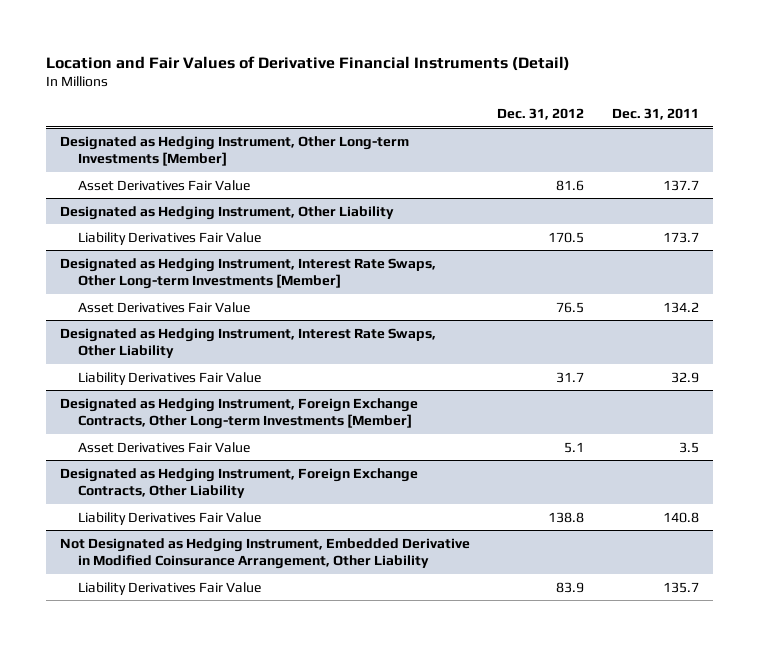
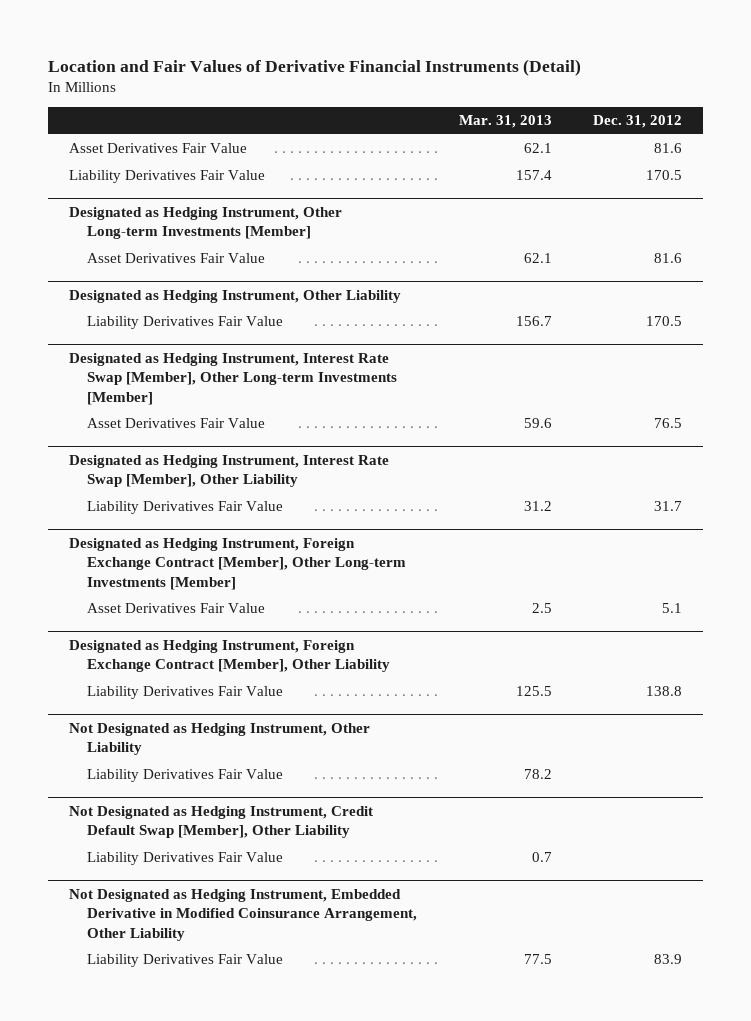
[611,107,699,120] Dec. 31, 2011 -> none
none -> [458,115,552,129] Mar. 31, 2013
none -> [68,143,247,154] Asset Derivatives Fair Value
none -> [68,170,265,184] Liability Derivatives Fair Value
[59,257,436,290] Designated as Hedging Instrument, Interest Rate Swaps, Other Long-term Investments [Member] -> [68,352,398,405] Designated as Hedging Instrument, Interest Rate Swap [Member], Other Long-term Investments [Member]
[59,327,436,359] Designated as Hedging Instrument, Interest Rate Swaps, Other Liability -> [68,454,389,488] Designated as Hedging Instrument, Interest Rate Swap [Member], Other Liability
[59,397,418,430] Designated as Hedging Instrument, Foreign Exchange Contracts, Other Long-term Investments [Member] -> [68,537,407,590] Designated as Hedging Instrument, Foreign Exchange Contract [Member], Other Long-term Investments [Member]
[59,467,418,499] Designated as Hedging Instrument, Foreign Exchange Contracts, Other Liability -> [68,639,391,673] Designated as Hedging Instrument, Foreign Exchange Contract [Member], Other Liability
none -> [68,722,370,756] Not Designated as Hedging Instrument, Other Liability
none -> [87,769,284,783] Liability Derivatives Fair Value
none -> [68,805,373,839] Not Designated as Hedging Instrument, Credit Default Swap [Member], Other Liability
none -> [87,852,284,866] Liability Derivatives Fair Value

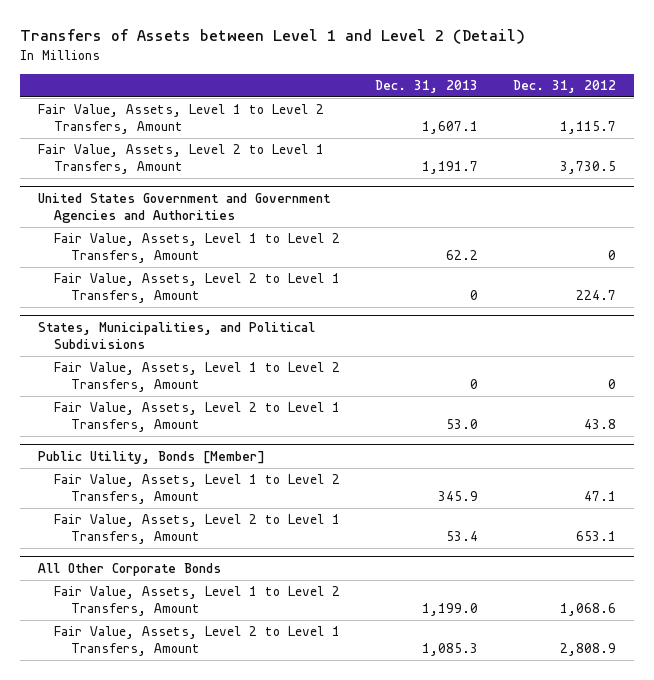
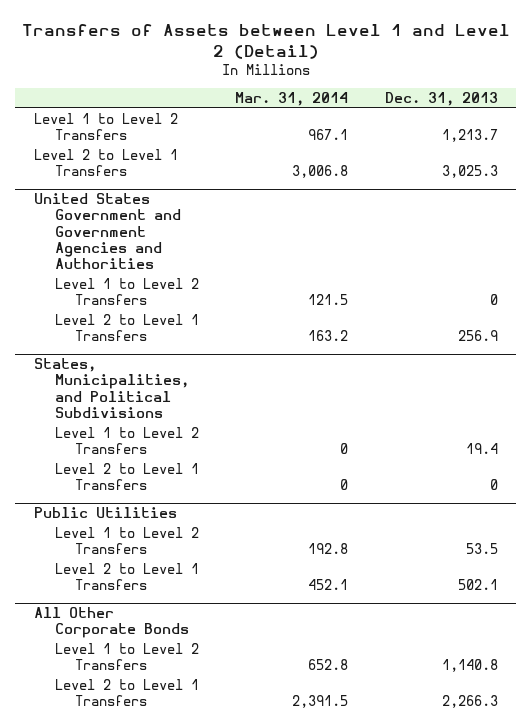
[513,79,617,93] Dec. 31, 2012 -> none
none -> [235,92,349,107] Mar. 31, 2014
[37,104,324,135] Fair Value, Assets, Level 1 to Level 2 Transfers, Amount -> [33,112,178,141] Level 1 to Level 2 Transfers
[422,121,479,135] 1,607.1 -> [441,129,498,143] 1,213.7
[37,144,324,175] Fair Value, Assets, Level 2 to Level 1 Transfers, Amount -> [33,148,178,177] Level 2 to Level 1 Transfers
[422,161,479,175] 1,191.7 -> [441,165,498,179] 3,025.3
[54,233,341,264] Fair Value, Assets, Level 1 to Level 2 Transfers, Amount -> [54,277,199,306] Level 1 to Level 2 Transfers
[446,250,479,261] 62.2 -> [489,294,498,306] 0
[54,273,341,304] Fair Value, Assets, Level 2 to Level 1 Transfers, Amount -> [54,313,199,342] Level 2 to Level 1 Transfers
[470,290,479,301] 0 -> [457,330,498,342] 256.9
[37,450,265,464] Public Utility, Bonds [Member] -> none
[54,362,341,393] Fair Value, Assets, Level 1 to Level 2 Transfers, Amount -> [54,426,199,455] Level 1 to Level 2 Transfers
[470,379,479,390] 0 -> [465,443,498,455] 19.4
[54,402,341,433] Fair Value, Assets, Level 2 to Level 1 Transfers, Amount -> [54,462,199,491] Level 2 to Level 1 Transfers
[446,419,479,430] 53.0 -> [489,479,498,491] 0
none -> [33,507,177,519] Public Utilities
[54,474,341,505] Fair Value, Assets, Level 1 to Level 2 Transfers, Amount -> [54,526,199,555] Level 1 to Level 2 Transfers
[438,491,479,502] 345.9 -> [465,543,498,555] 53.5
[54,514,341,545] Fair Value, Assets, Level 2 to Level 1 Transfers, Amount -> [54,562,199,591] Level 2 to Level 1 Transfers
[446,531,479,542] 53.4 -> [457,579,498,591] 502.1
[54,586,341,617] Fair Value, Assets, Level 1 to Level 2 Transfers, Amount -> [54,642,199,671] Level 1 to Level 2 Transfers
[422,603,479,617] 1,199.0 -> [441,659,498,673] 1,140.8
[54,626,341,657] Fair Value, Assets, Level 2 to Level 1 Transfers, Amount -> [54,678,199,707] Level 2 to Level 1 Transfers
[422,643,479,657] 1,085.3 -> [441,695,498,709] 2,266.3

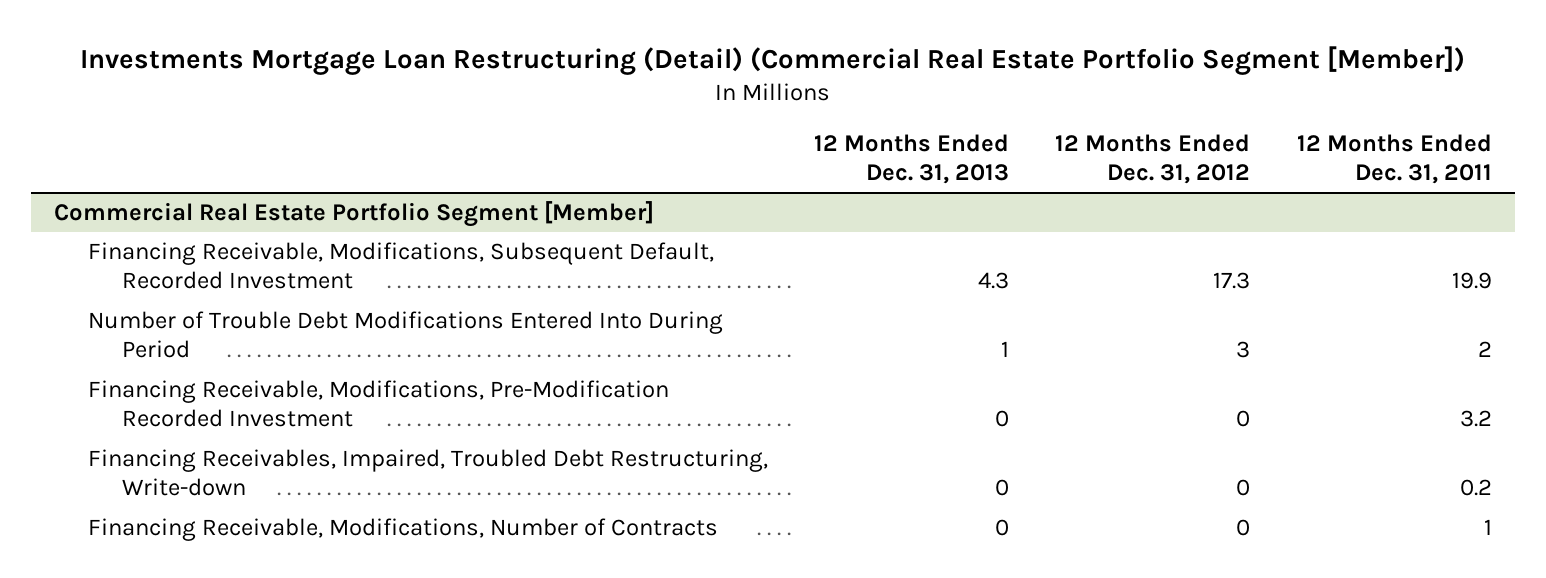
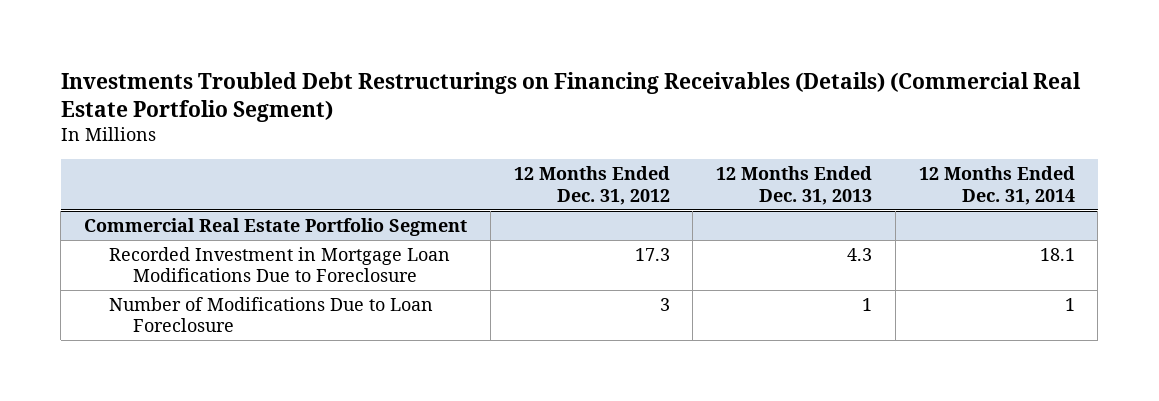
[79,45,1465,75] Investments Mortgage Loan Restructuring (Detail) (Commercial Real Estate Portfolio Segment [Member]) -> [60,71,1081,122] Investments Troubled Debt Restructurings on Financing Receivables (Details) (Commercial Real Estate Portfolio Segment)
[1296,134,1492,185] 12 Months Ended Dec. 31, 2011 -> none
none -> [918,166,1075,205] 12 Months Ended Dec. 31, 2014
[88,380,670,428] Financing Receivable, Modifications, Pre-Modification Recorded Investment -> none
[88,449,769,497] Financing Receivables, Impaired, Troubled Debt Restructuring, Write-down -> none
[88,518,719,542] Financing Receivable, Modifications, Number of Contracts -> none
[54,201,655,228] Commercial Real Estate Portfolio Segment [Member] -> [83,217,467,236] Commercial Real Estate Portfolio Segment
[88,242,715,290] Financing Receivable, Modifications, Subsequent Default, Recorded Investment -> [108,246,450,283] Recorded Investment in Mortgage Loan Modifications Due to Foreclosure
[88,311,724,359] Number of Trouble Debt Modifications Entered Into During Period -> [108,296,433,333] Number of Modifications Due to Loan Foreclosure

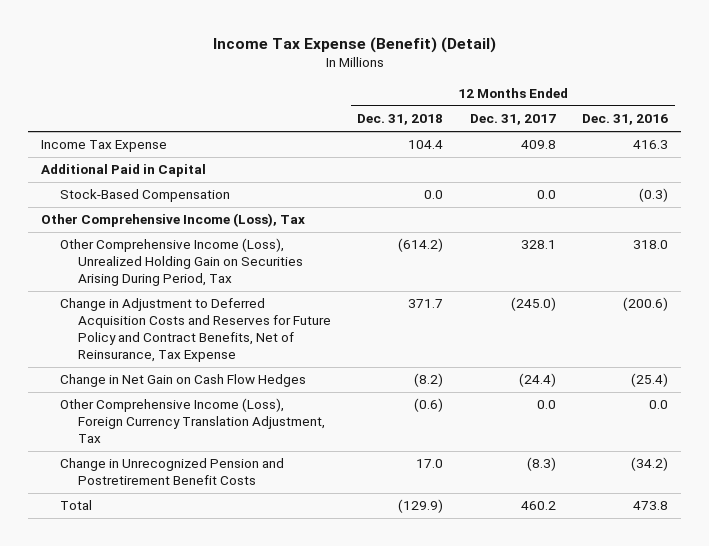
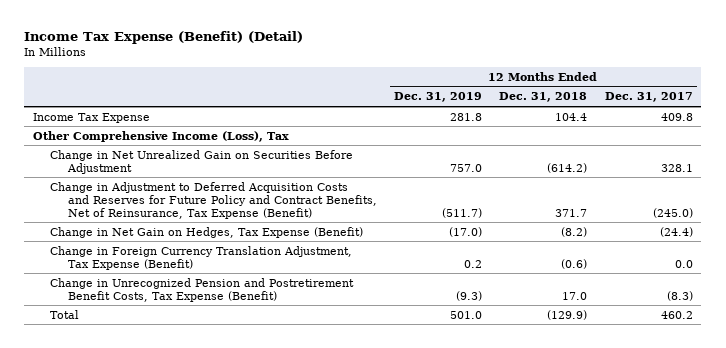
[582,114,669,126] Dec. 31, 2016 -> none
none -> [394,92,483,103] Dec. 31, 2019
[41,164,207,178] Additional Paid in Capital -> none
[59,189,230,203] Stock-Based Compensation -> none
[59,238,303,287] Other Comprehensive Income (Loss), Unrealized Holding Gain on Securities Arising During Period, Tax -> [50,149,354,174] Change in Net Unrealized Gain on Securities Before Adjustment
[59,298,331,362] Change in Adjustment to Deferred Acquisition Costs and Reserves for Future Policy and Contract Benefits, Net of Reinsurance, Tax Expense -> [50,181,377,219] Change in Adjustment to Deferred Acquisition Costs and Reserves for Future Policy and Contract Benefits, Net of Reinsurance, Tax Expense (Benefit)
[59,374,306,388] Change in Net Gain on Cash Flow Hedges -> [50,226,364,238] Change in Net Gain on Hedges, Tax Expense (Benefit)
[59,398,325,444] Other Comprehensive Income (Loss), Foreign Currency Translation Adjustment, Tax -> [50,245,353,270] Change in Foreign Currency Translation Adjustment, Tax Expense (Benefit)
[59,458,284,486] Change in Unrecognized Pension and Postretirement Benefit Costs -> [50,277,355,302] Change in Unrecognized Pension and Postretirement Benefit Costs, Tax Expense (Benefit)

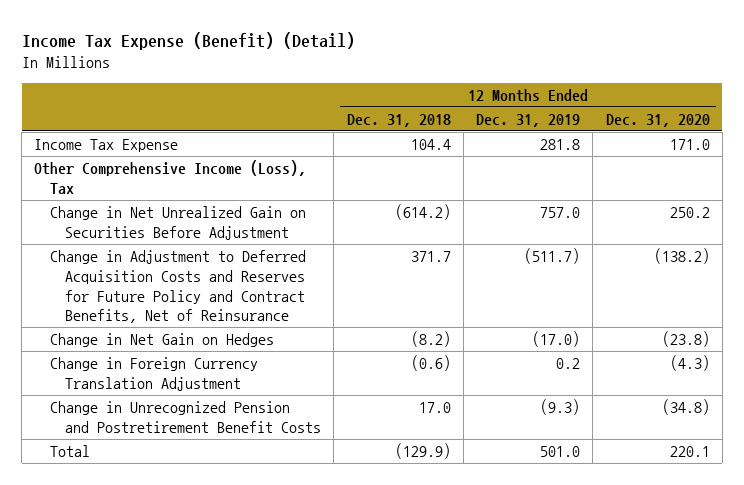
[604,92,693,103] Dec. 31, 2017 -> none
none -> [605,113,710,127] Dec. 31, 2020
[50,181,377,219] Change in Adjustment to Deferred Acquisition Costs and Reserves for Future Policy and Contract Benefits, Net of Reinsurance, Tax Expense (Benefit) -> [49,250,306,324] Change in Adjustment to Deferred Acquisition Costs and Reserves for Future Policy and Contract Benefits, Net of Reinsurance
[50,226,364,238] Change in Net Gain on Hedges, Tax Expense (Benefit) -> [49,333,274,348] Change in Net Gain on Hedges
[50,245,353,270] Change in Foreign Currency Translation Adjustment, Tax Expense (Benefit) -> [49,357,258,391] Change in Foreign Currency Translation Adjustment
[50,277,355,302] Change in Unrecognized Pension and Postretirement Benefit Costs, Tax Expense (Benefit) -> [49,401,322,433] Change in Unrecognized Pension and Postretirement Benefit Costs

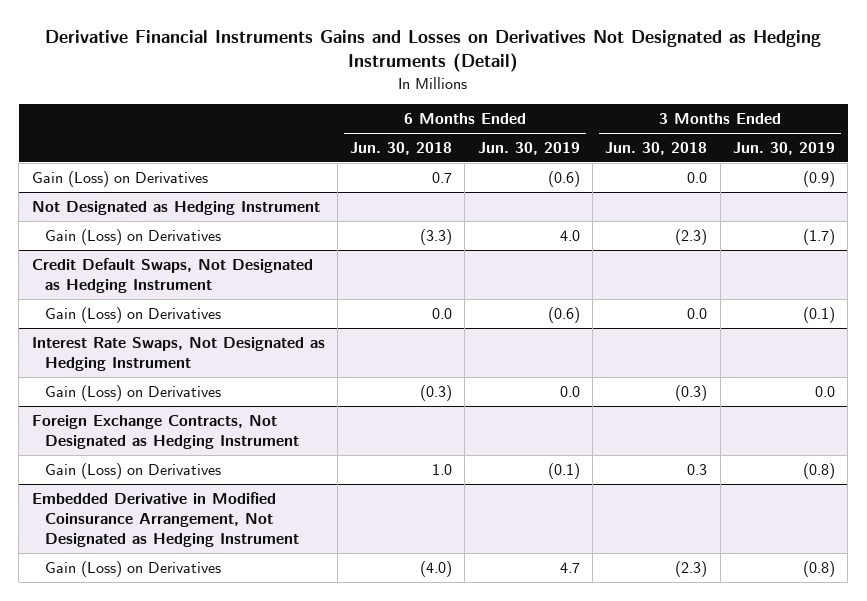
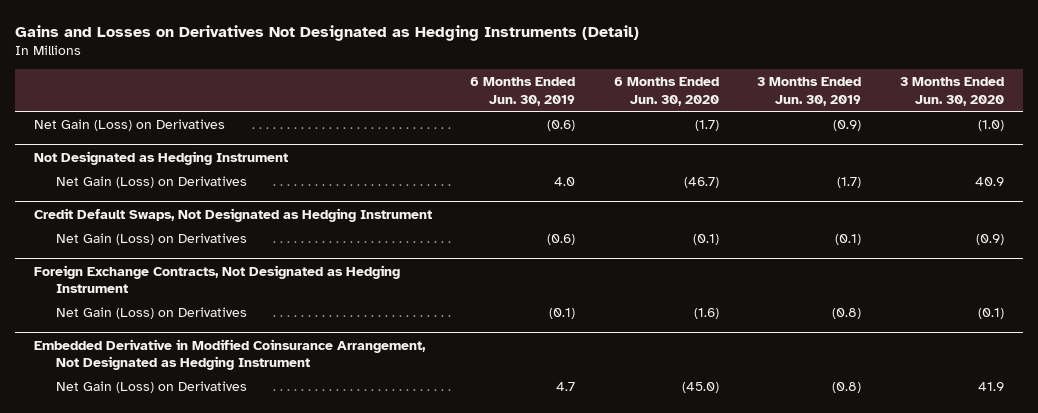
[45,30,822,73] Derivative Financial Instruments Gains and Losses on Derivatives Not Designated as Hedging Instruments (Detail) -> [14,24,639,41] Gains and Losses on Derivatives Not Designated as Hedging Instruments (Detail)
[350,141,453,155] Jun. 30, 2018 -> none
[605,141,708,155] Jun. 30, 2018 -> none
none -> [613,77,719,106] 6 Months Ended Jun. 30, 2020
none -> [899,77,1004,106] 3 Months Ended Jun. 30, 2020
[31,170,208,187] Gain (Loss) on Derivatives -> [34,118,226,131] Net Gain (Loss) on Derivatives
[44,228,221,245] Gain (Loss) on Derivatives -> [55,175,247,188] Net Gain (Loss) on Derivatives
[31,336,325,371] Interest Rate Swaps, Not Designated as Hedging Instrument -> none
[44,384,221,401] Gain (Loss) on Derivatives -> none
[44,306,221,323] Gain (Loss) on Derivatives -> [55,232,247,245] Net Gain (Loss) on Derivatives
[44,462,221,479] Gain (Loss) on Derivatives -> [55,306,247,319] Net Gain (Loss) on Derivatives
[44,560,221,577] Gain (Loss) on Derivatives -> [55,380,247,393] Net Gain (Loss) on Derivatives

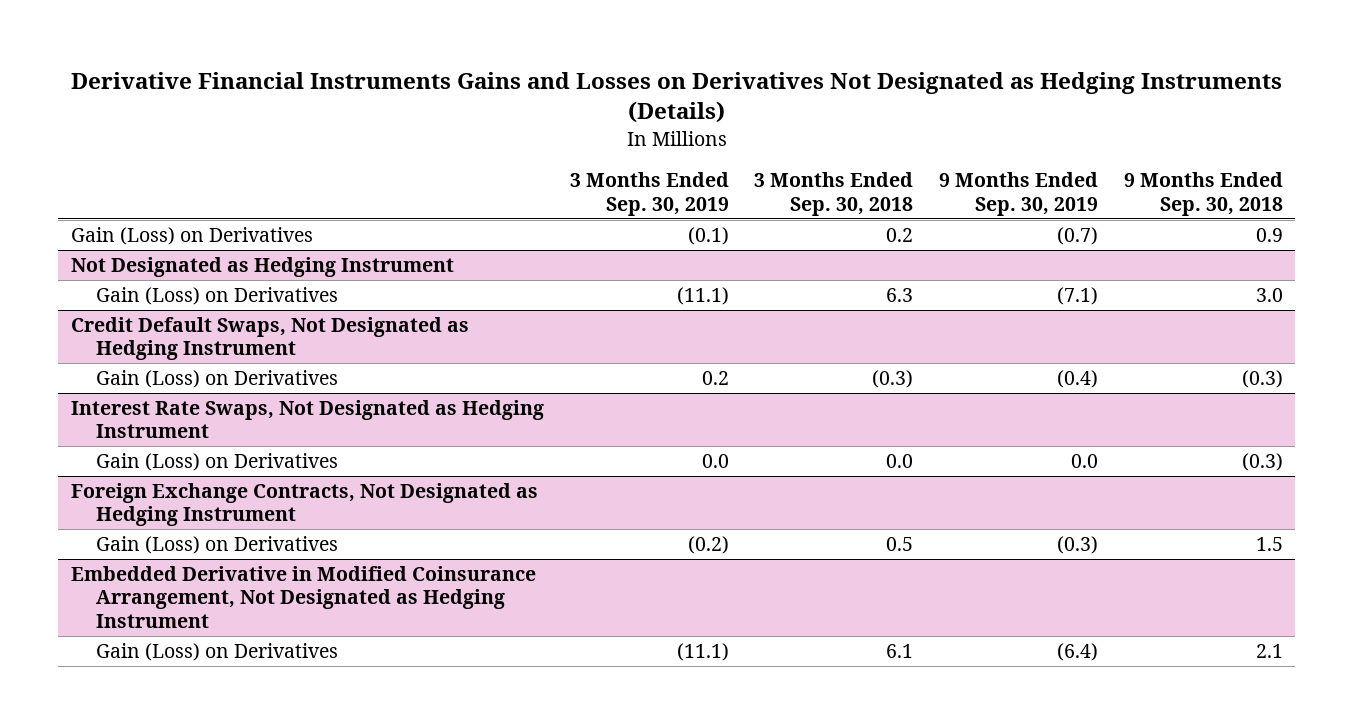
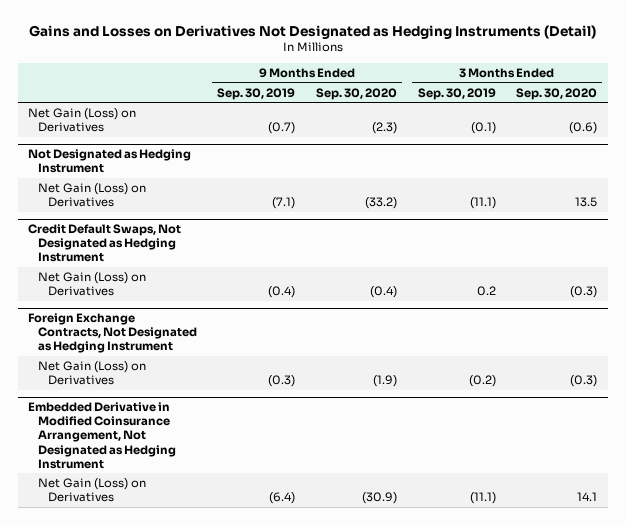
[70,71,1282,124] Derivative Financial Instruments Gains and Losses on Derivatives Not Designated as Hedging Instruments (Details) -> [28,24,596,39] Gains and Losses on Derivatives Not Designated as Hedging Instruments (Detail)
[754,172,914,216] 3 Months Ended Sep. 30, 2018 -> none
[1123,172,1283,216] 9 Months Ended Sep. 30, 2018 -> none
none -> [316,87,398,100] Sep. 30, 2020
none -> [516,87,598,100] Sep. 30, 2020
[71,226,314,245] Gain (Loss) on Derivatives -> [28,107,137,133] Net Gain (Loss) on Derivatives
[96,286,339,305] Gain (Loss) on Derivatives -> [37,182,146,208] Net Gain (Loss) on Derivatives
[71,399,545,439] Interest Rate Swaps, Not Designated as Hedging Instrument -> none
[96,452,339,471] Gain (Loss) on Derivatives -> none
[96,369,339,388] Gain (Loss) on Derivatives -> [37,271,146,297] Net Gain (Loss) on Derivatives
[96,535,339,554] Gain (Loss) on Derivatives -> [37,360,146,386] Net Gain (Loss) on Derivatives
[96,642,339,661] Gain (Loss) on Derivatives -> [37,477,146,503] Net Gain (Loss) on Derivatives

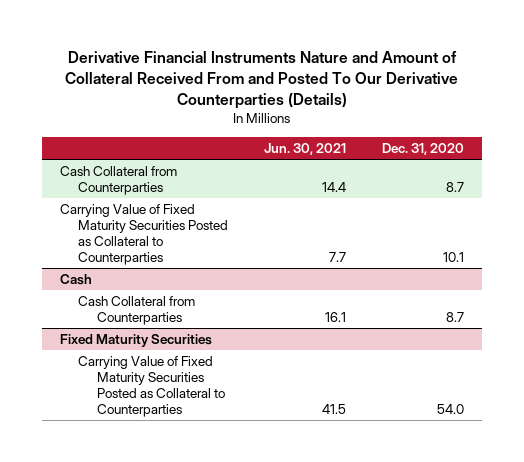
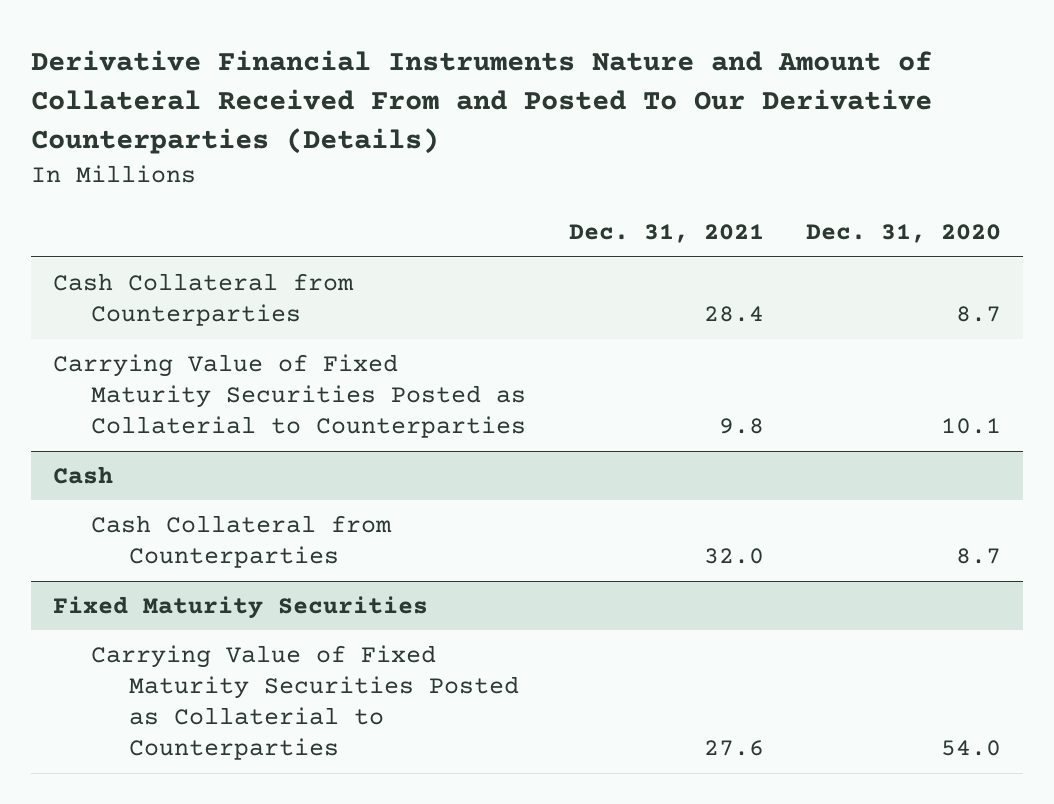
[264,142,347,155] Jun. 30, 2021 -> none
none -> [568,224,764,244] Dec. 31, 2021
[59,203,229,265] Carrying Value of Fixed Maturity Securities Posted as Collateral to Counterparties -> [52,354,526,439] Carrying Value of Fixed Maturity Securities Posted as Collaterial to Counterparties
[78,355,225,417] Carrying Value of Fixed Maturity Securities Posted as Collateral to Counterparties -> [90,645,520,761] Carrying Value of Fixed Maturity Securities Posted as Collaterial to Counterparties

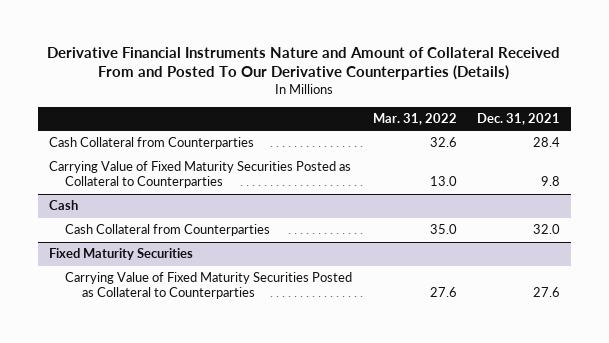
[806,224,1002,244] Dec. 31, 2020 -> none
none -> [372,112,457,125] Mar. 31, 2022
[52,354,526,439] Carrying Value of Fixed Maturity Securities Posted as Collaterial to Counterparties -> [48,161,351,189] Carrying Value of Fixed Maturity Securities Posted as Collateral to Counterparties
[90,645,520,761] Carrying Value of Fixed Maturity Securities Posted as Collaterial to Counterparties -> [65,272,353,300] Carrying Value of Fixed Maturity Securities Posted as Collateral to Counterparties

